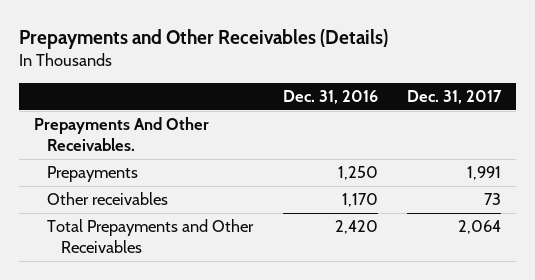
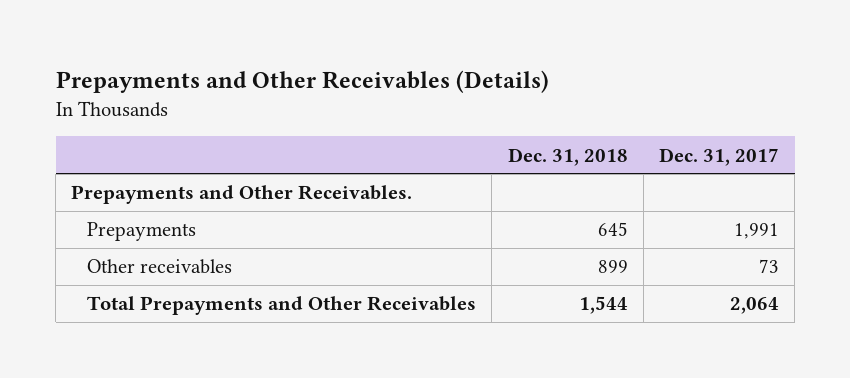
[282,89,378,104] Dec. 31, 2016 -> none
none -> [507,147,628,166] Dec. 31, 2018
[33,117,209,152] Prepayments And Other Receivables. -> [71,185,413,205] Prepayments and Other Receivables.

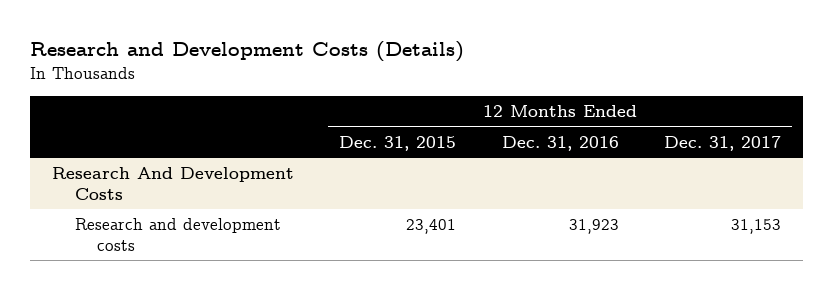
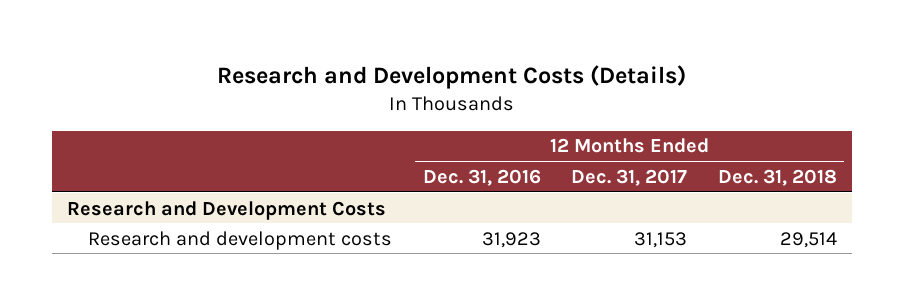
[339,135,457,151] Dec. 31, 2015 -> none
none -> [717,168,837,186] Dec. 31, 2018
[52,167,295,200] Research And Development Costs -> [66,200,386,220] Research and Development Costs

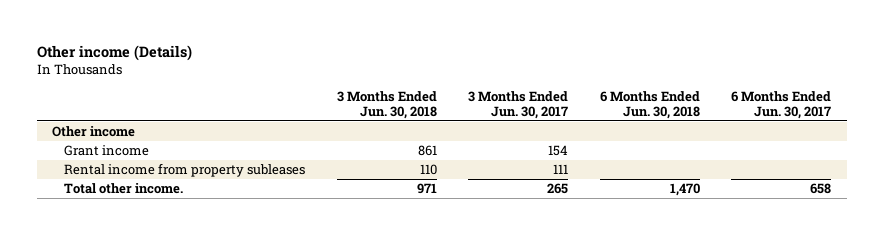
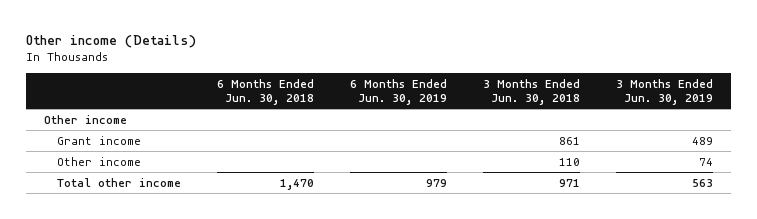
[468,90,569,119] 3 Months Ended Jun. 30, 2017 -> none
[731,90,832,119] 6 Months Ended Jun. 30, 2017 -> none
none -> [350,78,448,106] 6 Months Ended Jun. 30, 2019
none -> [616,78,714,106] 3 Months Ended Jun. 30, 2019
[64,163,306,178] Rental income from property subleases -> none
none -> [57,156,142,166] Other income
[64,183,184,195] Total other income. -> [57,177,182,187] Total other income

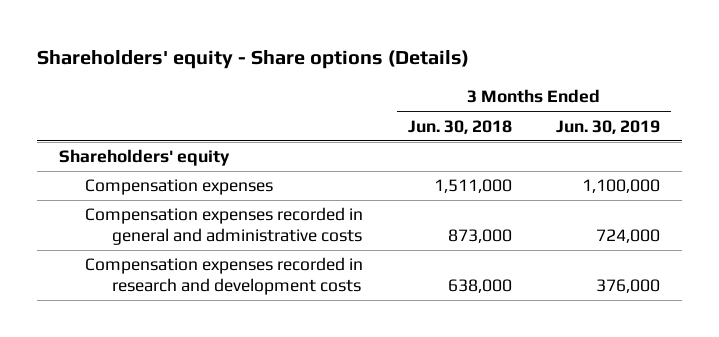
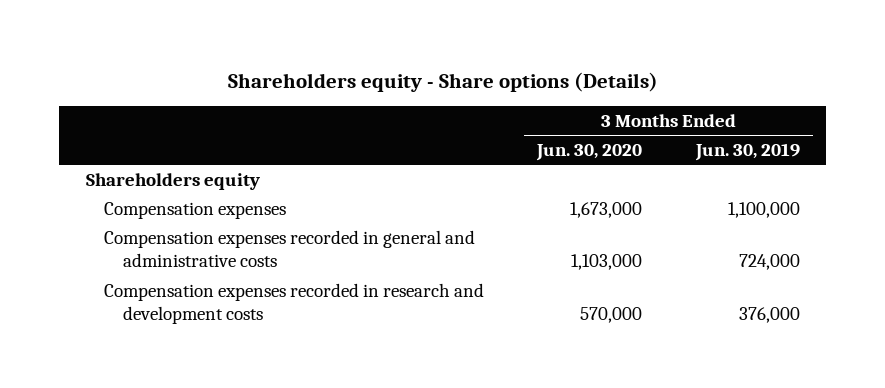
[37,50,470,70] Shareholders' equity - Share options (Details) -> [227,71,658,92] Shareholders equity - Share options (Details)
[407,119,512,134] Jun. 30, 2018 -> none
none -> [536,143,643,161] Jun. 30, 2020
[59,149,231,167] Shareholders' equity -> [85,172,260,190] Shareholders equity

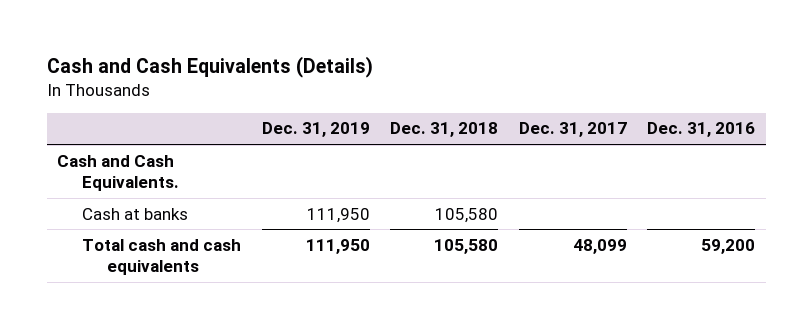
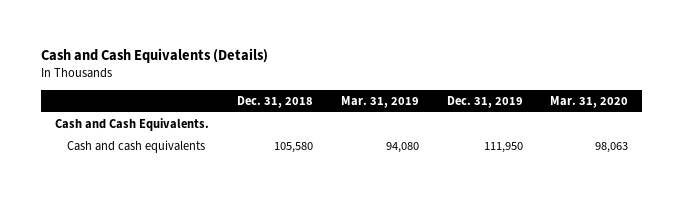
[518,122,627,138] Dec. 31, 2017 -> none
[647,122,756,138] Dec. 31, 2016 -> none
none -> [340,95,419,108] Mar. 31, 2019
none -> [550,95,629,108] Mar. 31, 2020
[82,207,189,220] Cash at banks -> none
[82,238,242,276] Total cash and cash equivalents -> [67,140,206,154] Cash and cash equivalents

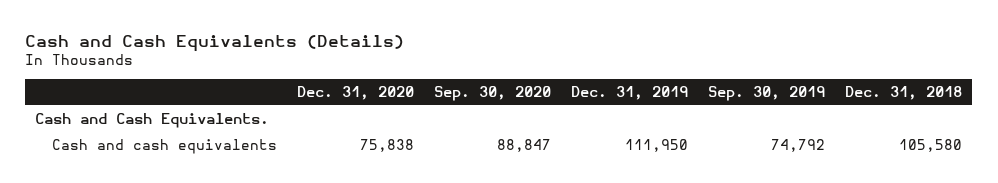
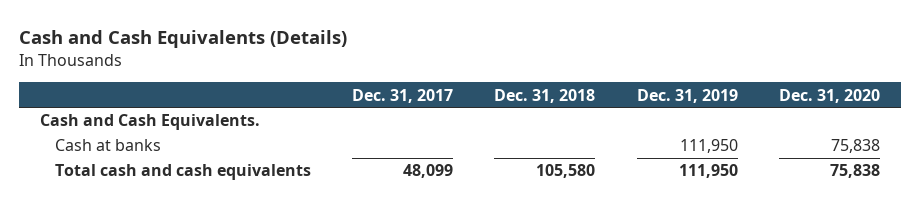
[433,86,551,102] Sep. 30, 2020 -> none
[708,86,826,102] Sep. 30, 2019 -> none
none -> [351,88,453,103] Dec. 31, 2017
none -> [54,139,161,152] Cash at banks
[51,139,277,155] Cash and cash equivalents -> [54,164,311,181] Total cash and cash equivalents

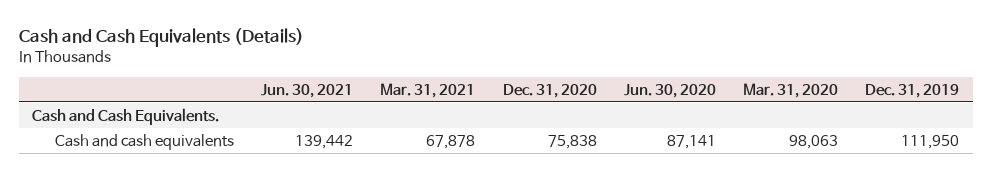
[351,88,453,103] Dec. 31, 2017 -> none
[494,88,596,103] Dec. 31, 2018 -> none
none -> [260,83,353,98] Jun. 30, 2021
none -> [380,82,476,98] Mar. 31, 2021
none -> [623,83,716,98] Jun. 30, 2020
none -> [743,82,839,98] Mar. 31, 2020
[54,139,161,152] Cash at banks -> none
[54,164,311,181] Total cash and cash equivalents -> [54,134,234,151] Cash and cash equivalents

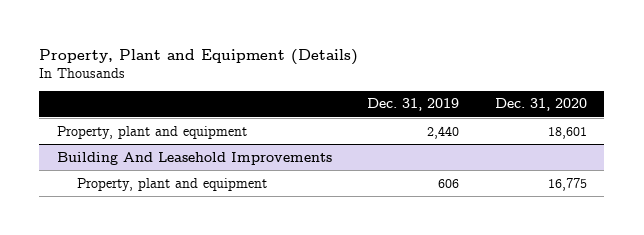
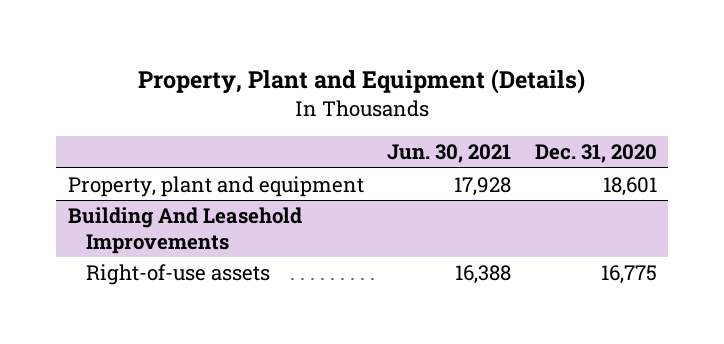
[367,98,460,112] Dec. 31, 2019 -> none
none -> [387,144,512,164] Jun. 30, 2021
[77,177,268,191] Property, plant and equipment -> [86,264,271,286] Right-of-use assets

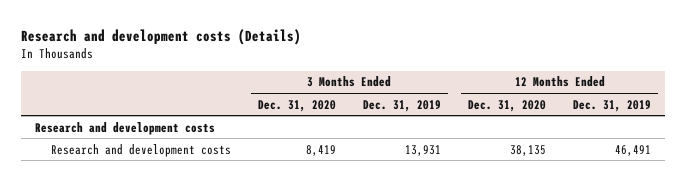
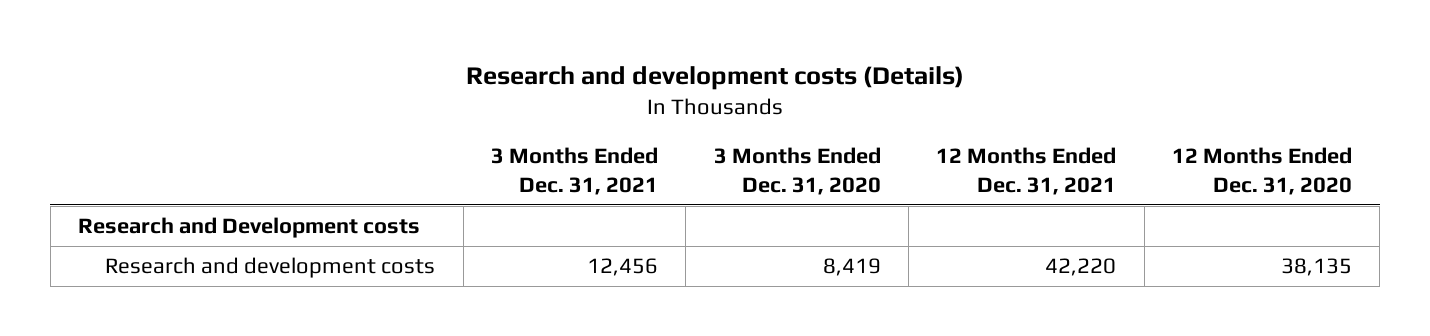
[362,99,441,112] Dec. 31, 2019 -> none
[573,99,652,112] Dec. 31, 2019 -> none
none -> [490,147,658,195] 3 Months Ended Dec. 31, 2021
none -> [936,147,1117,195] 12 Months Ended Dec. 31, 2021
[34,121,215,135] Research and development costs -> [78,217,421,239] Research and Development costs

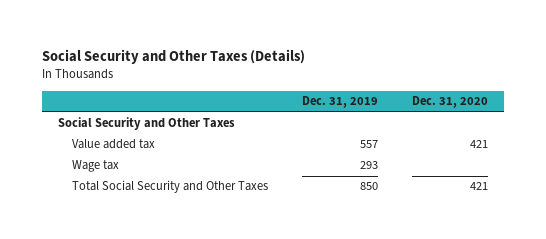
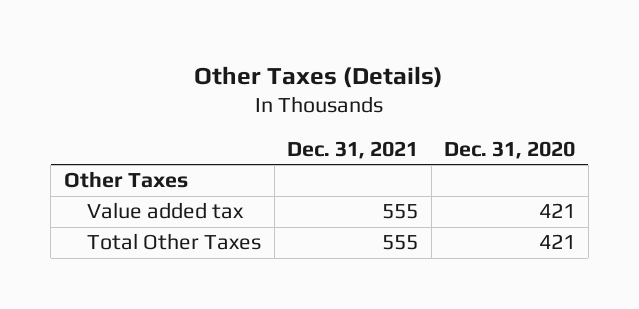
[41,49,305,65] Social Security and Other Taxes (Details) -> [194,65,444,88] Other Taxes (Details)
[301,96,378,109] Dec. 31, 2019 -> none
none -> [287,140,419,159] Dec. 31, 2021
[58,117,236,131] Social Security and Other Taxes -> [63,171,188,189] Other Taxes
[71,160,119,173] Wage tax -> none
[71,180,268,194] Total Social Security and Other Taxes -> [86,233,261,251] Total Other Taxes

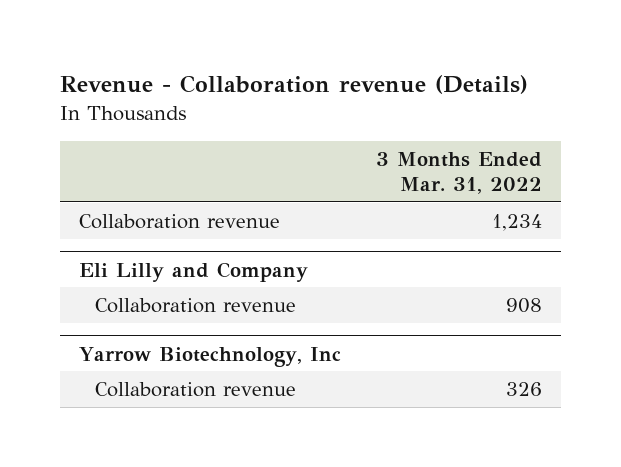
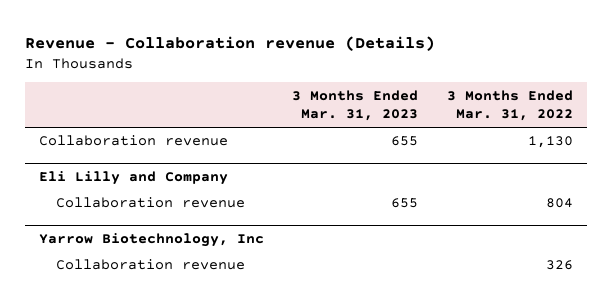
none -> [292,89,419,122] 3 Months Ended Mar. 31, 2023
[492,214,543,232] 1,234 -> [527,136,573,149] 1,130
[506,298,543,314] 908 -> [545,198,573,209] 804

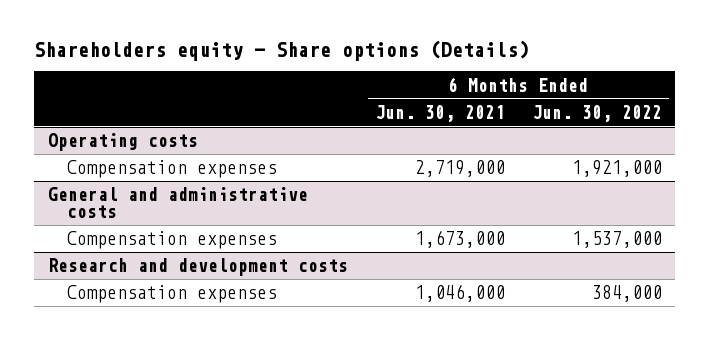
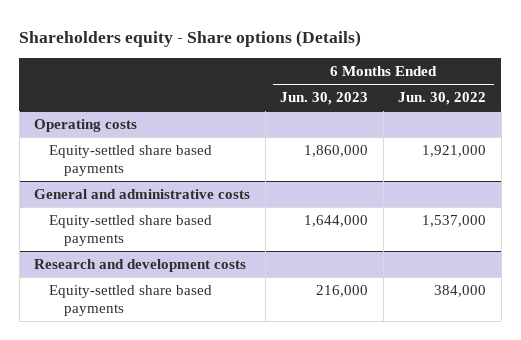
[374,104,505,122] Jun. 30, 2021 -> none
none -> [280,92,369,106] Jun. 30, 2023
[67,160,278,179] Compensation expenses -> [49,144,213,177] Equity-settled share based payments
[67,231,278,250] Compensation expenses -> [49,214,213,247] Equity-settled share based payments
[67,285,278,304] Compensation expenses -> [49,284,213,317] Equity-settled share based payments

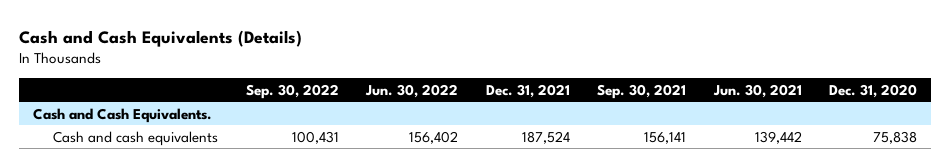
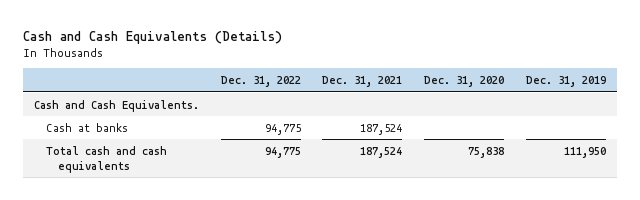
[245,83,339,99] Sep. 30, 2022 -> none
[365,83,459,98] Jun. 30, 2022 -> none
[597,83,687,99] Sep. 30, 2021 -> none
[712,83,802,98] Jun. 30, 2021 -> none
none -> [220,76,301,88] Dec. 31, 2022
none -> [526,76,607,88] Dec. 31, 2019
none -> [45,122,128,132] Cash at banks
[52,130,218,146] Cash and cash equivalents -> [45,145,167,173] Total cash and cash equivalents

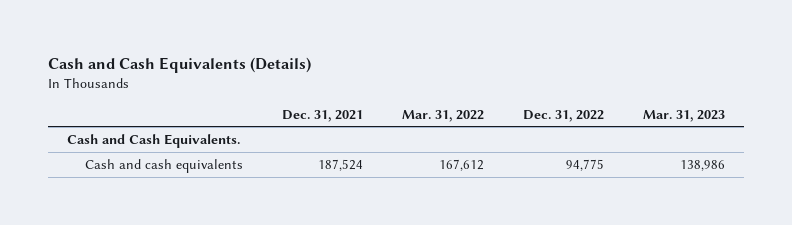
[424,76,505,88] Dec. 31, 2020 -> none
[526,76,607,88] Dec. 31, 2019 -> none
none -> [402,109,485,122] Mar. 31, 2022
none -> [642,109,725,122] Mar. 31, 2023
[45,122,128,132] Cash at banks -> none
[45,145,167,173] Total cash and cash equivalents -> [85,158,244,173] Cash and cash equivalents

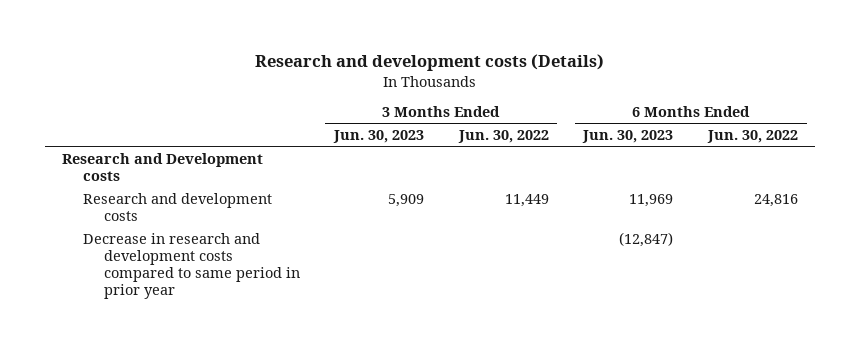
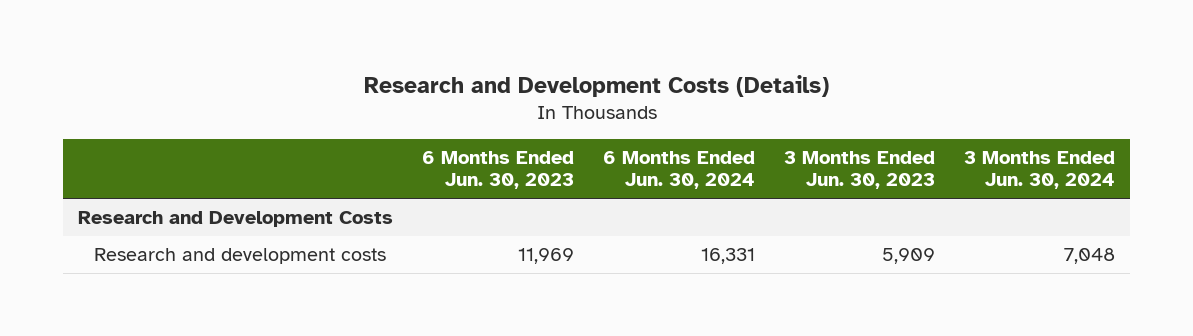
[255,54,605,72] Research and development costs (Details) -> [363,75,829,98] Research and Development Costs (Details)
[457,130,549,144] Jun. 30, 2022 -> none
[706,130,798,144] Jun. 30, 2022 -> none
none -> [603,150,756,190] 6 Months Ended Jun. 30, 2024
none -> [964,150,1116,190] 3 Months Ended Jun. 30, 2024
[62,152,264,181] Research and Development costs -> [77,210,393,227] Research and Development Costs
[82,232,300,300] Decrease in research and development costs compared to same period in prior year -> none

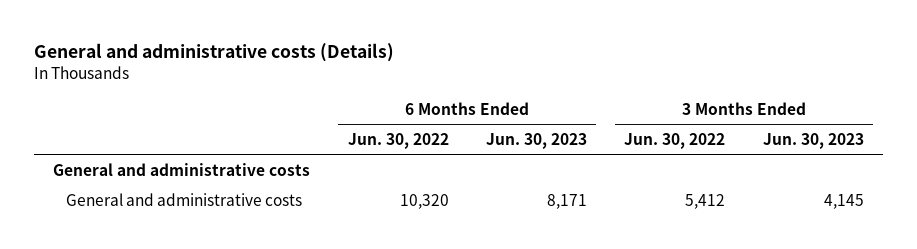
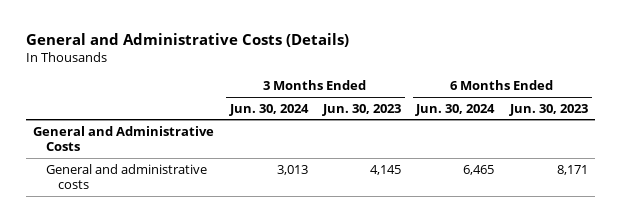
[34,43,395,63] General and administrative costs (Details) -> [25,33,349,48] General and Administrative Costs (Details)
[347,132,449,149] Jun. 30, 2022 -> none
[624,132,726,149] Jun. 30, 2022 -> none
none -> [228,103,309,116] Jun. 30, 2024
none -> [415,103,496,116] Jun. 30, 2024
[53,162,311,176] General and administrative costs -> [33,125,215,152] General and Administrative Costs

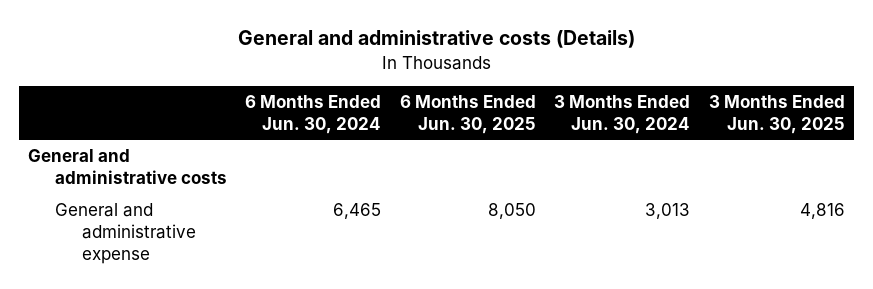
[25,33,349,48] General and Administrative Costs (Details) -> [237,30,635,49] General and administrative costs (Details)
[321,103,401,116] Jun. 30, 2023 -> none
[508,103,588,116] Jun. 30, 2023 -> none
none -> [399,94,536,134] 6 Months Ended Jun. 30, 2025
none -> [708,94,845,134] 3 Months Ended Jun. 30, 2025
[33,125,215,152] General and Administrative Costs -> [28,149,227,184] General and administrative costs
[45,163,207,190] General and administrative costs -> [54,203,196,264] General and administrative expense

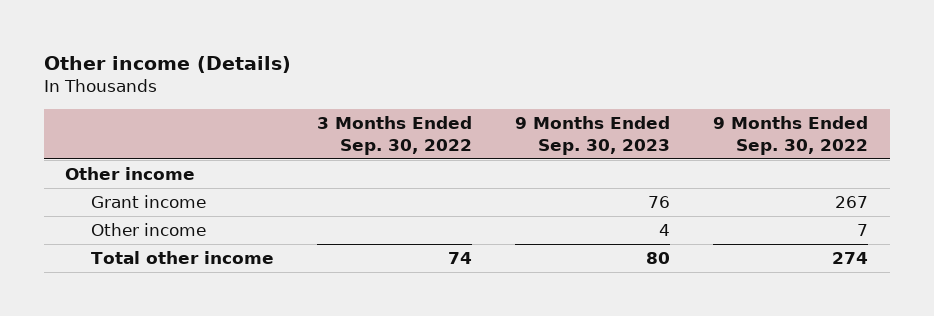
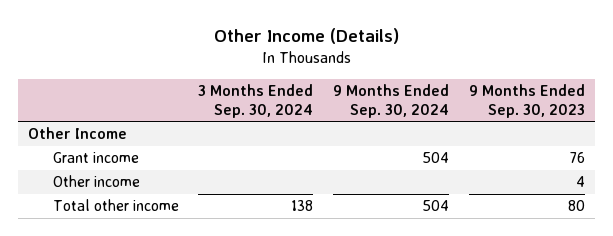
[43,55,291,73] Other income (Details) -> [213,28,399,45] Other Income (Details)
[317,116,473,155] 3 Months Ended Sep. 30, 2022 -> none
[713,116,869,155] 9 Months Ended Sep. 30, 2022 -> none
none -> [198,84,314,118] 3 Months Ended Sep. 30, 2024
none -> [333,84,450,118] 9 Months Ended Sep. 30, 2024
[65,167,196,181] Other income -> [28,127,128,140] Other Income

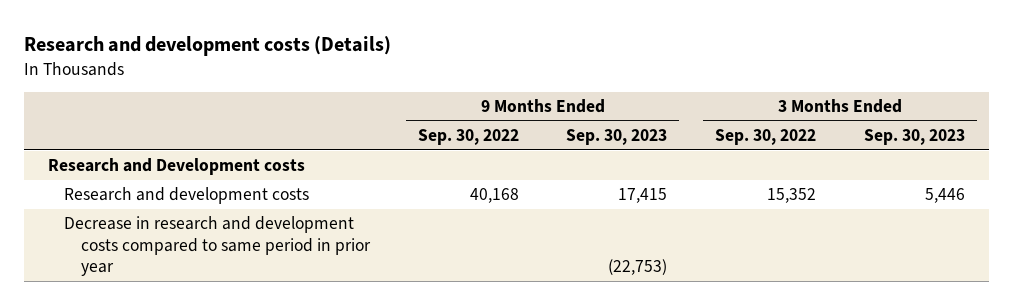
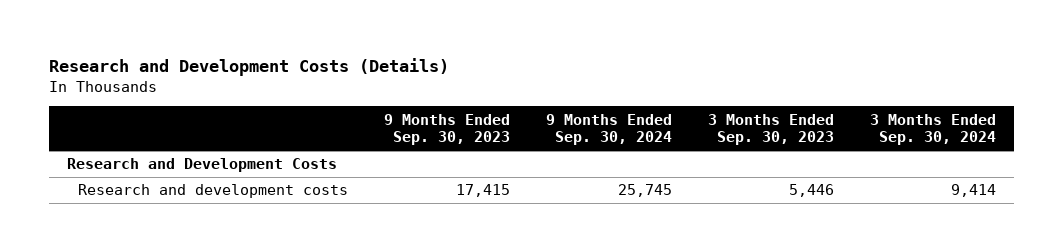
[23,35,391,56] Research and development costs (Details) -> [49,58,450,77] Research and Development Costs (Details)
[417,128,519,145] Sep. 30, 2022 -> none
[715,128,817,145] Sep. 30, 2022 -> none
none -> [545,113,672,146] 9 Months Ended Sep. 30, 2024
none -> [869,113,996,146] 3 Months Ended Sep. 30, 2024
[47,158,305,176] Research and Development costs -> [67,158,338,173] Research and Development Costs
[64,216,371,277] Decrease in research and development costs compared to same period in prior year -> none

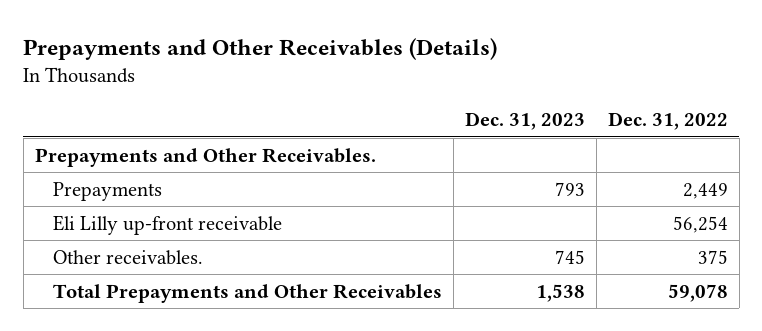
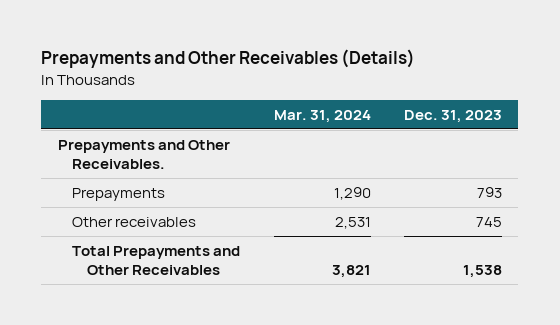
[607,112,728,131] Dec. 31, 2022 -> none
none -> [273,109,371,123] Mar. 31, 2024
[52,214,282,235] Eli Lilly up-front receivable -> none
[52,249,203,265] Other receivables. -> [72,216,197,227] Other receivables

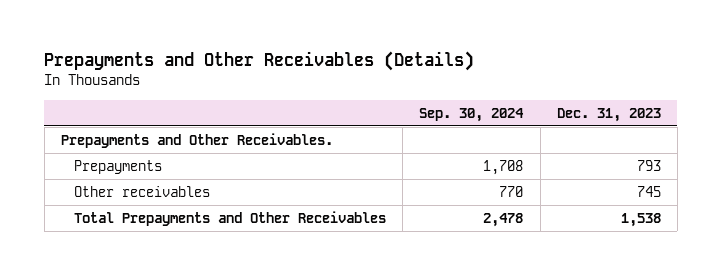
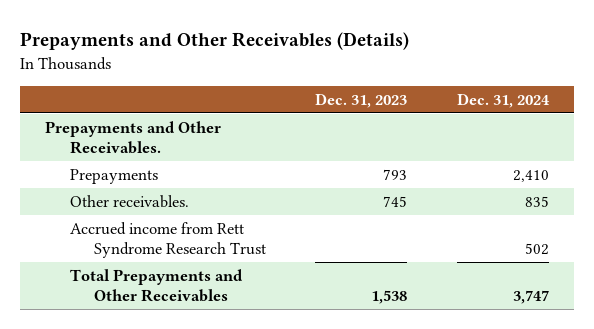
[419,107,525,122] Sep. 30, 2024 -> none
none -> [456,92,550,108] Dec. 31, 2024
[74,186,211,198] Other receivables -> [69,194,189,208] Other receivables.
none -> [69,221,266,258] Accrued income from Rett Syndrome Research Trust

